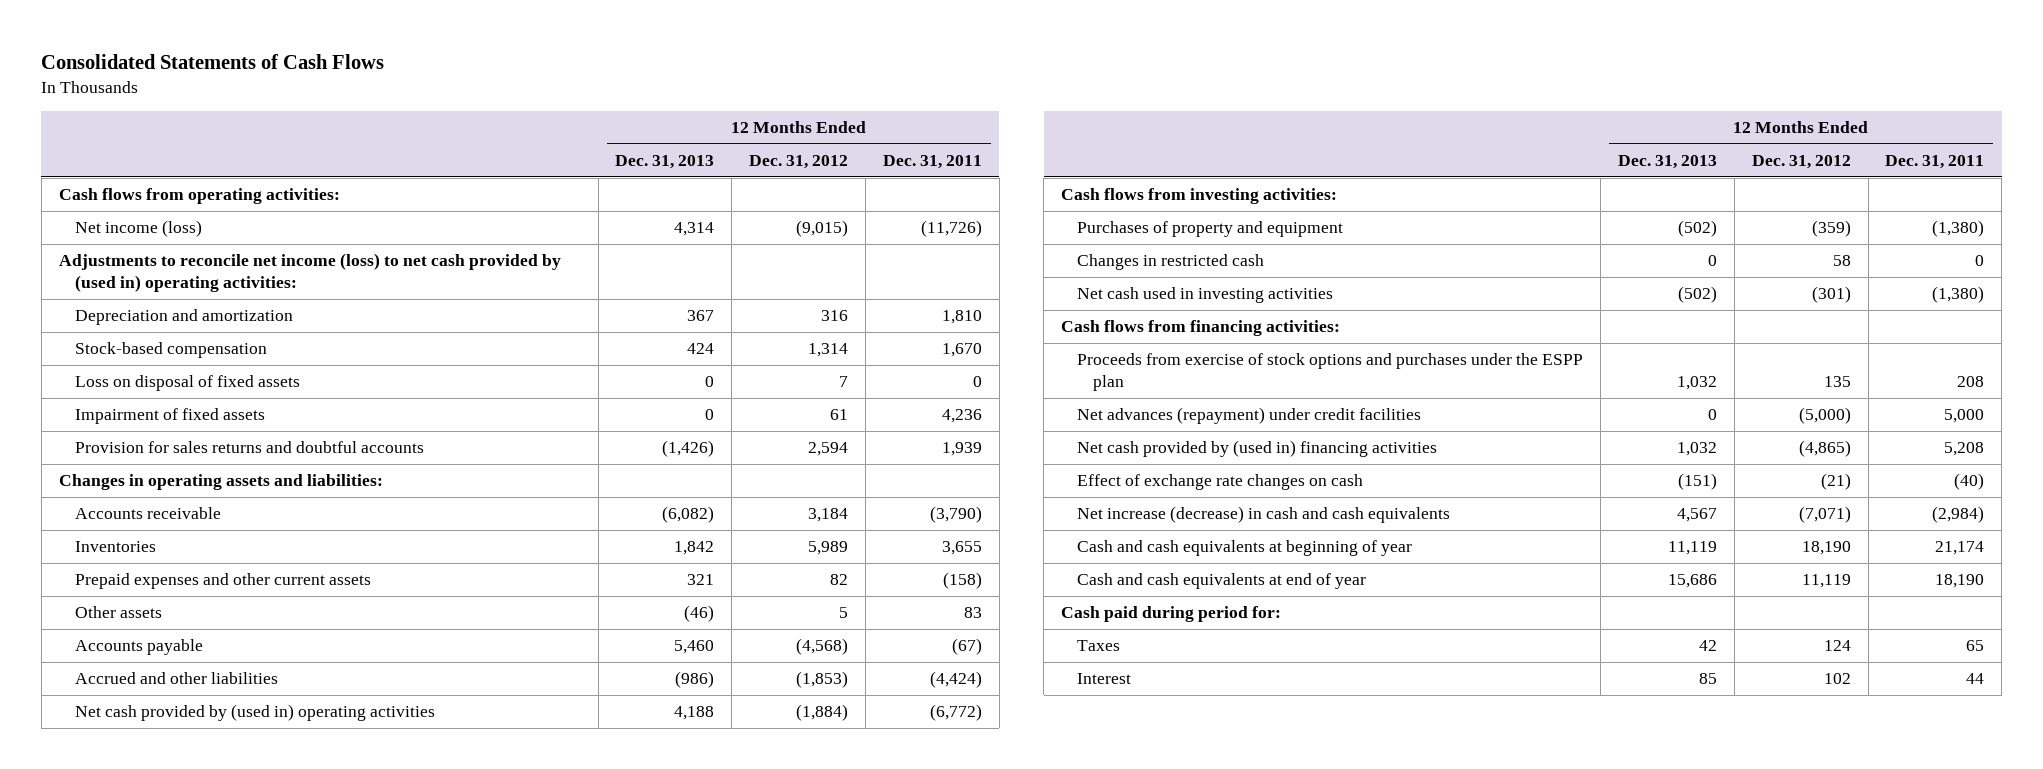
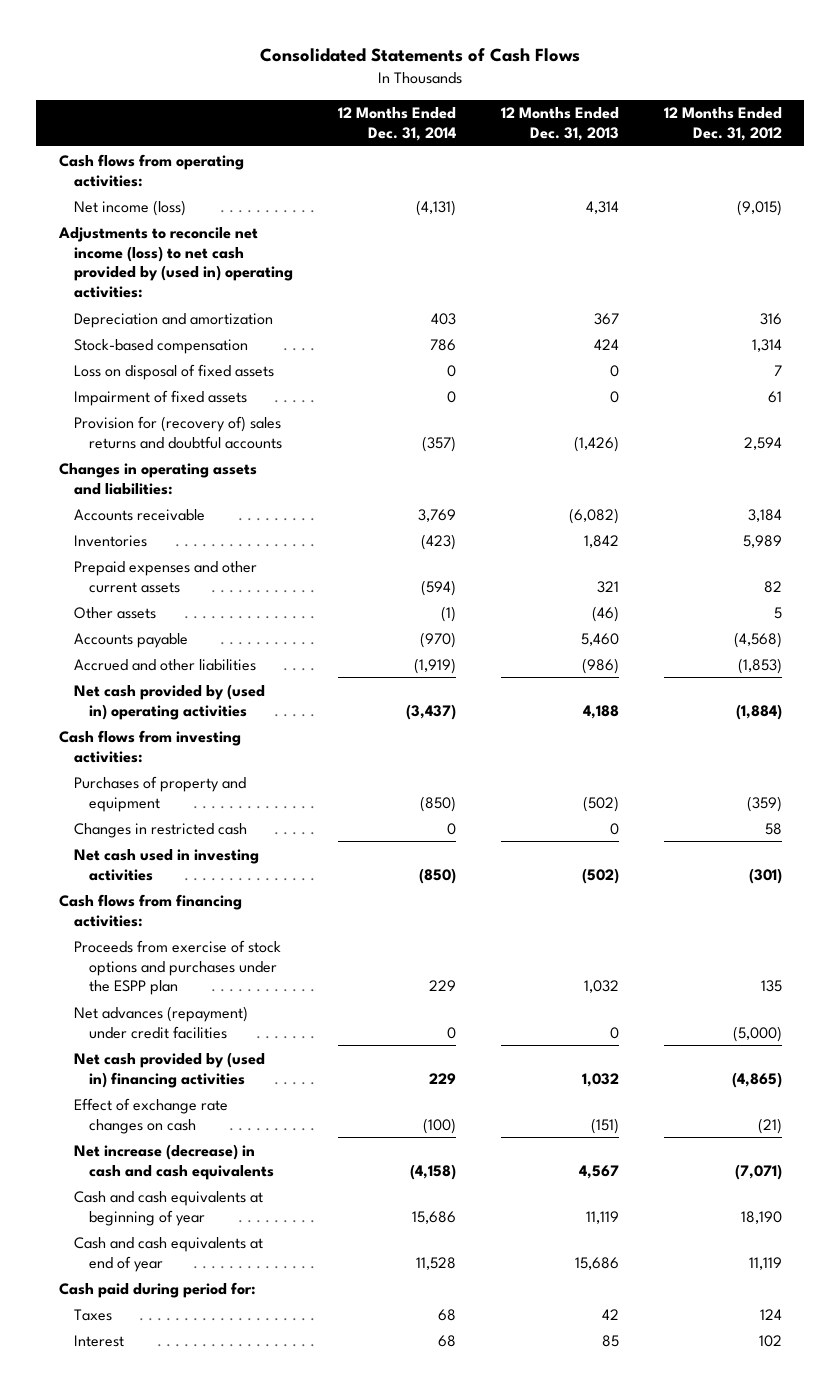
[882,154,982,169] Dec. 31, 2011 -> none
none -> [337,107,456,142] 12 Months Ended Dec. 31, 2014
[74,441,424,454] Provision for sales returns and doubtful accounts -> [73,415,282,449] Provision for (recovery of) sales returns and doubtful accounts

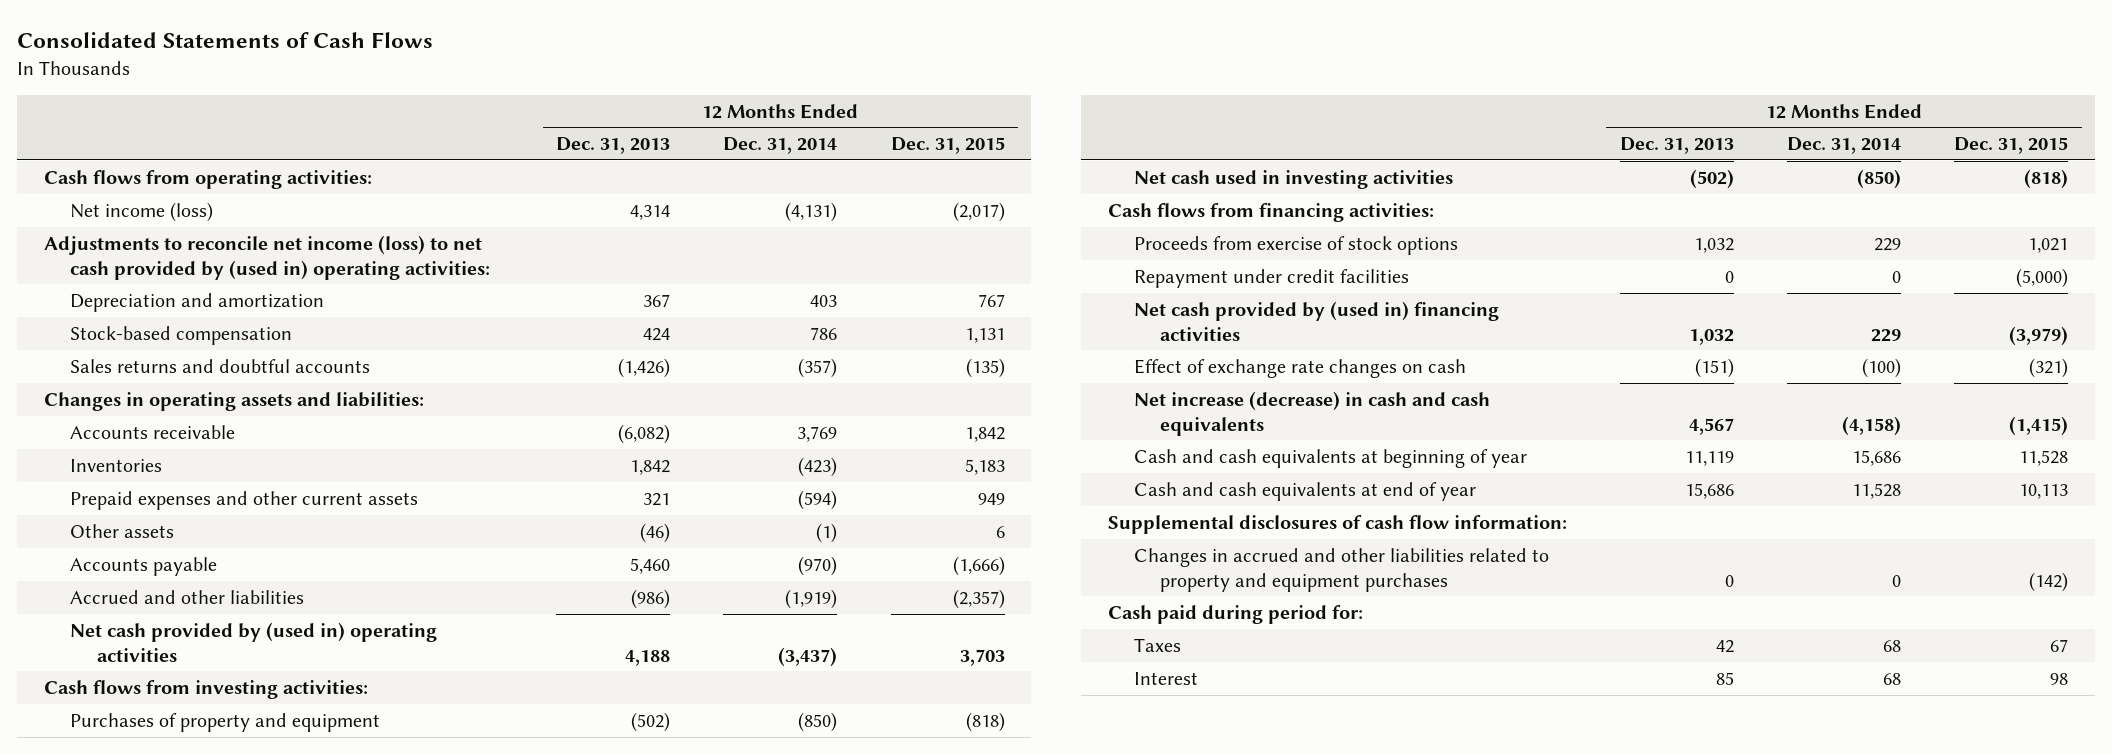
[663,107,782,142] 12 Months Ended Dec. 31, 2012 -> none
none -> [890,137,1005,155] Dec. 31, 2015
[73,363,274,380] Loss on disposal of fixed assets -> none
[73,389,247,406] Impairment of fixed assets -> none
[73,415,282,449] Provision for (recovery of) sales returns and doubtful accounts -> [70,358,371,373] Sales returns and doubtful accounts
[73,822,247,838] Changes in restricted cash -> none
[73,939,281,996] Proceeds from exercise of stock options and purchases under the ESPP plan -> [1133,235,1458,255] Proceeds from exercise of stock options
[73,1005,248,1039] Net advances (repayment) under credit facilities -> [1133,268,1409,288] Repayment under credit facilities
none -> [1107,514,1567,534] Supplemental disclosures of cash flow information:
none -> [1133,547,1549,592] Changes in accrued and other liabilities related to property and equipment purchases

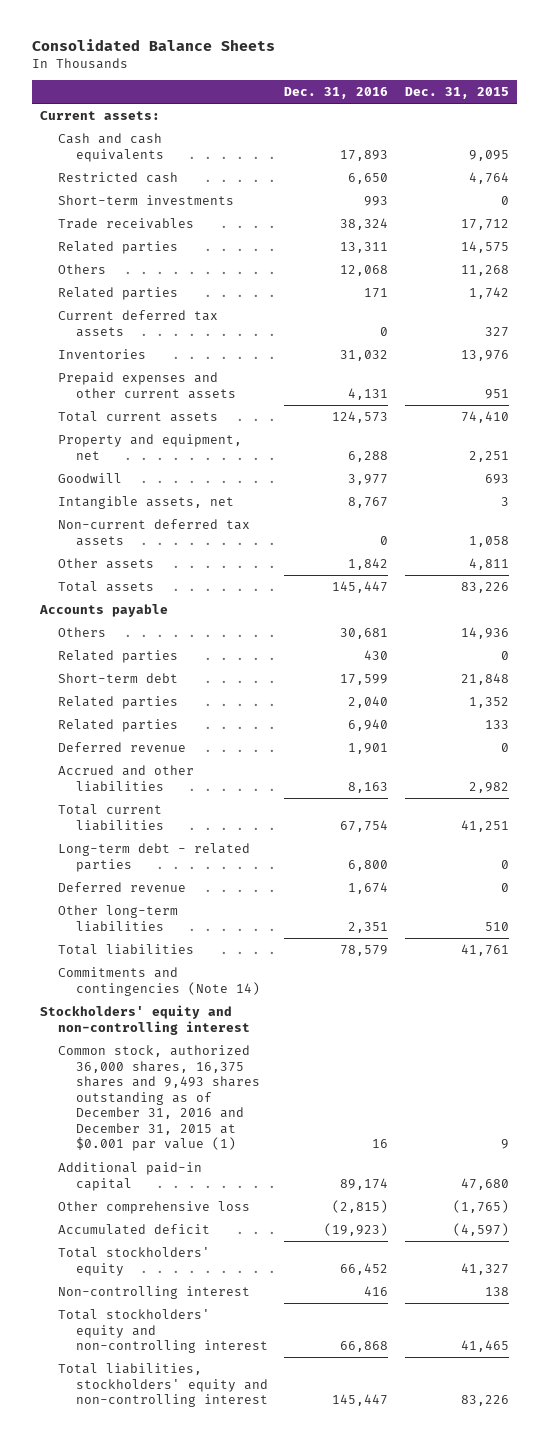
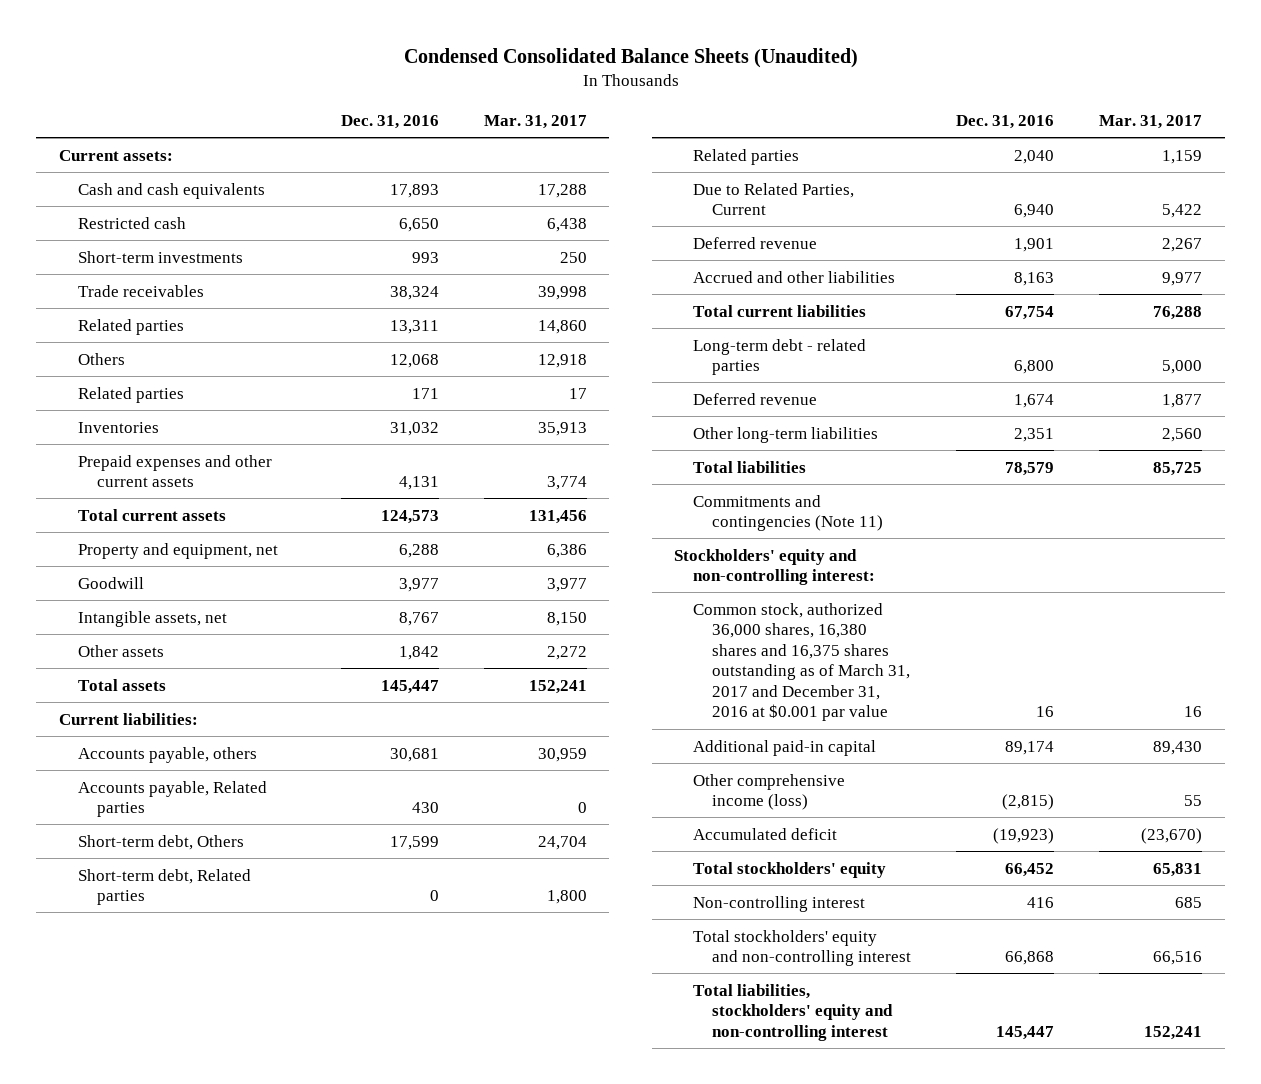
[31,38,275,51] Consolidated Balance Sheets -> [403,48,858,69] Condensed Consolidated Balance Sheets (Unaudited)
[405,87,510,100] Dec. 31, 2015 -> none
none -> [483,114,587,129] Mar. 31, 2017
[57,309,218,337] Current deferred tax assets -> none
[57,518,250,546] Non-current deferred tax assets -> none
[38,603,168,617] Accounts payable -> none
none -> [58,712,198,725] Current liabilities:
[57,626,106,637] Others -> [77,746,257,763] Accounts payable, others
[57,649,178,663] Related parties -> [77,780,267,818] Accounts payable, Related parties
[57,672,178,683] Short-term debt -> [77,834,244,850] Short-term debt, Others
none -> [77,868,251,906] Short-term debt, Related parties
[57,718,178,732] Related parties -> [693,182,855,216] Due to Related Parties, Current
[57,966,260,996] Commitments and contingencies (Note 14) -> [693,494,884,532] Commitments and contingencies (Note 11)
[39,1004,250,1035] Stockholders' equity and non-controlling interest -> [674,548,876,586] Stockholders' equity and non-controlling interest:
[57,1044,260,1152] Common stock, authorized 36,000 shares, 16,375 shares and 9,493 shares outstanding as of December 31, 2016 and December 31, 2015 at $0.001 par value (1) -> [693,602,911,722] Common stock, authorized 36,000 shares, 16,380 shares and 16,375 shares outstanding as of March 31, 2017 and December 31, 2016 at $0.001 par value
[57,1200,250,1214] Other comprehensive loss -> [693,773,846,811] Other comprehensive income (loss)

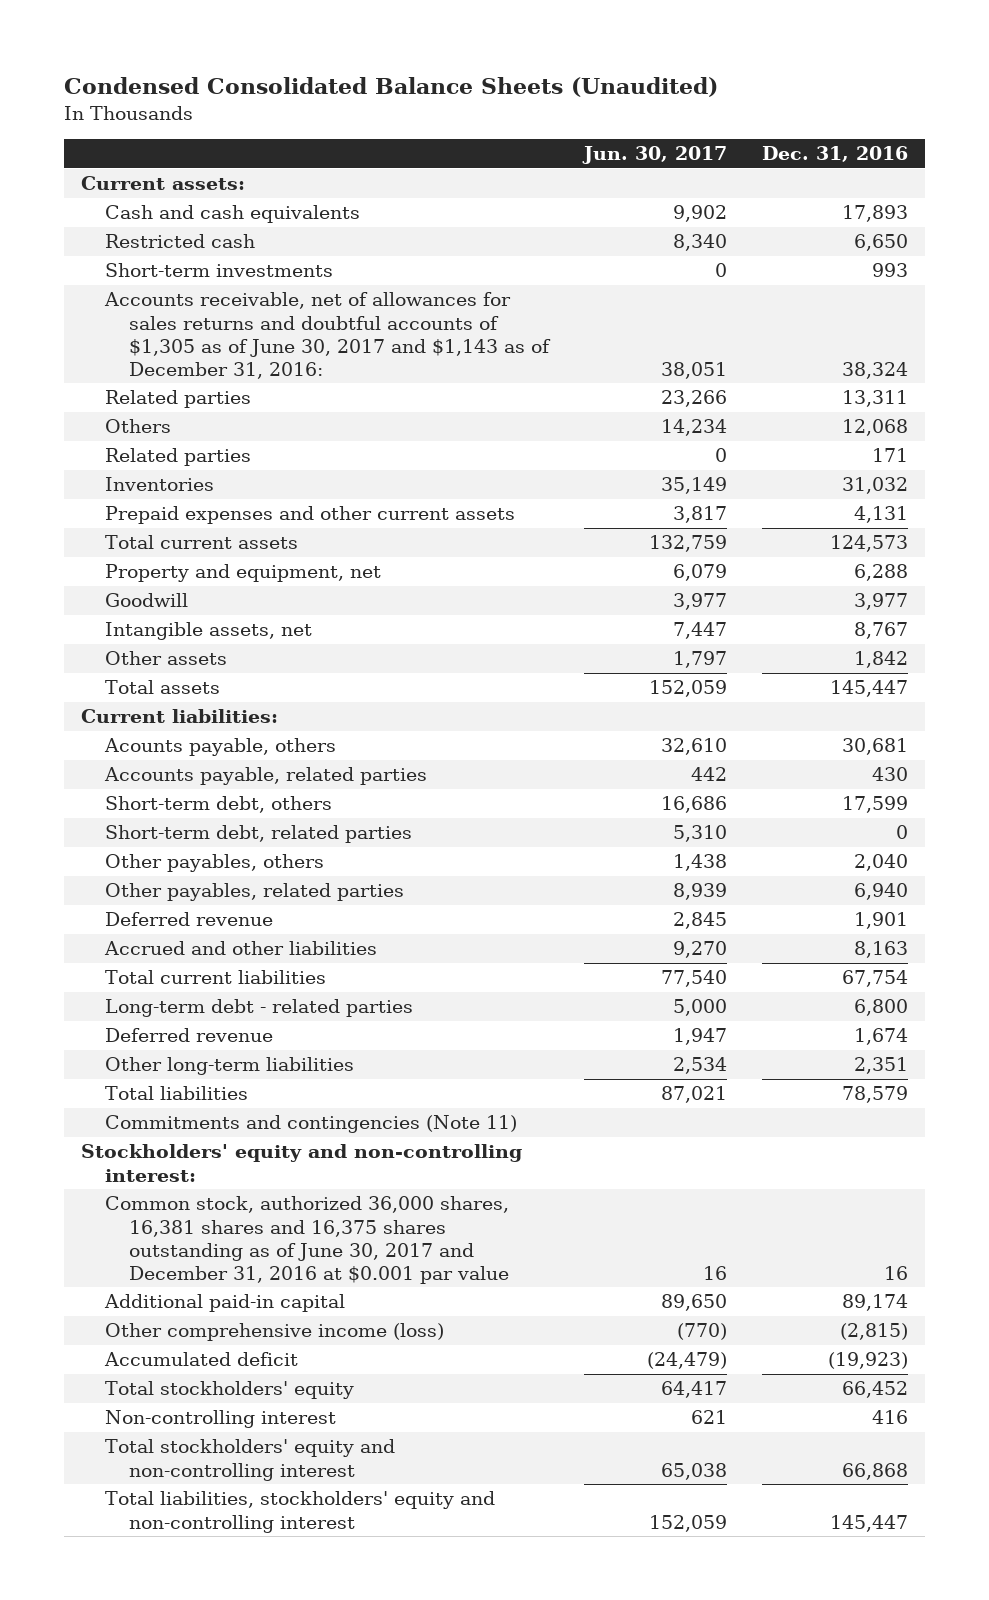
[483,114,587,129] Mar. 31, 2017 -> none
none -> [581,146,727,165] Jun. 30, 2017
[77,284,204,297] Trade receivables -> [104,292,551,379] Accounts receivable, net of allowances for sales returns and doubtful accounts of $1,305 as of June 30, 2017 and $1,143 as of December 31, 2016:
[77,746,257,763] Accounts payable, others -> [104,738,337,757] Acounts payable, others
[77,780,267,818] Accounts payable, Related parties -> [104,767,428,786] Accounts payable, related parties
[77,834,244,850] Short-term debt, Others -> [105,796,333,814] Short-term debt, others
[77,868,251,906] Short-term debt, Related parties -> [105,825,413,844] Short-term debt, related parties
[693,148,800,165] Related parties -> [105,854,325,873] Other payables, others
[693,182,855,216] Due to Related Parties, Current -> [105,883,405,902] Other payables, related parties
[693,602,911,722] Common stock, authorized 36,000 shares, 16,380 shares and 16,375 shares outstanding as of March 31, 2017 and December 31, 2016 at $0.001 par value -> [105,1196,510,1284] Common stock, authorized 36,000 shares, 16,381 shares and 16,375 shares outstanding as of June 30, 2017 and December 31, 2016 at $0.001 par value

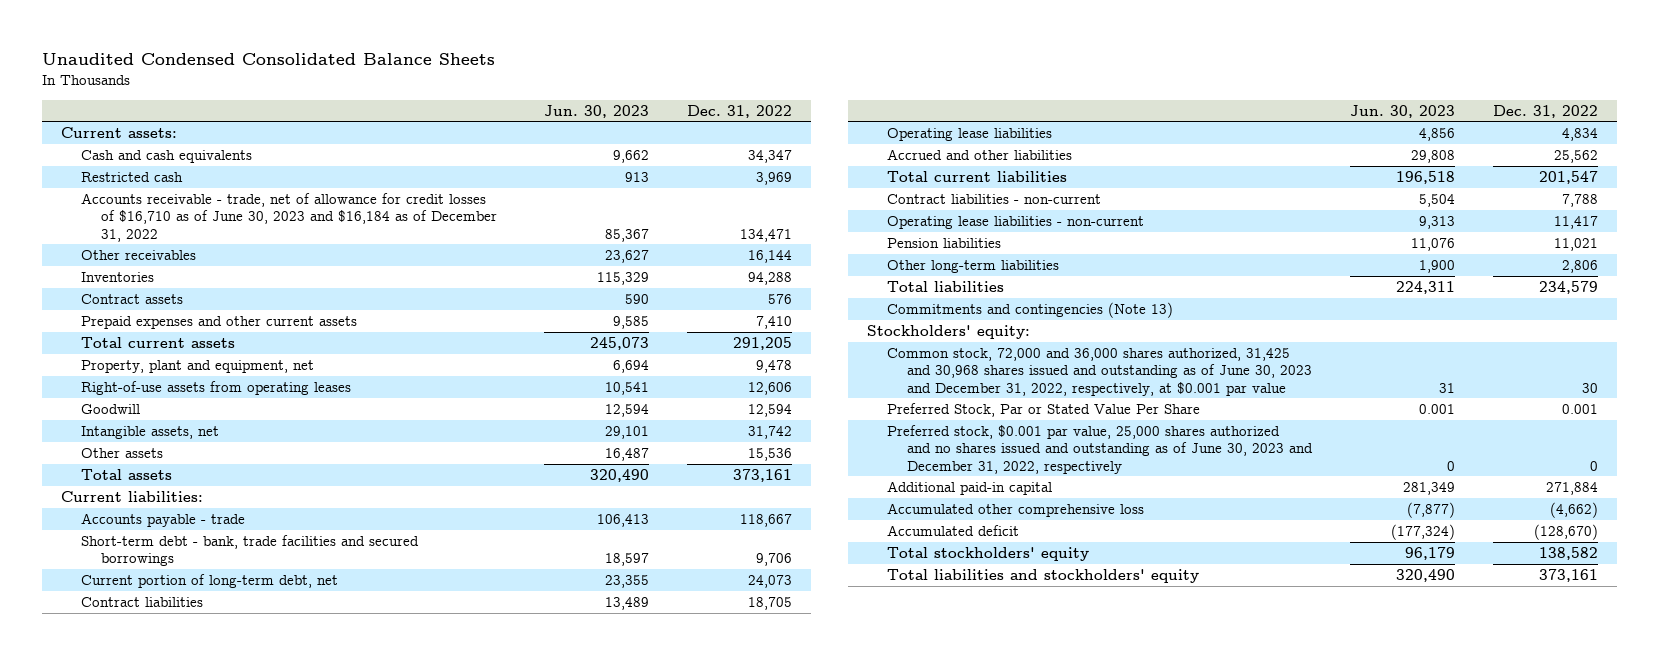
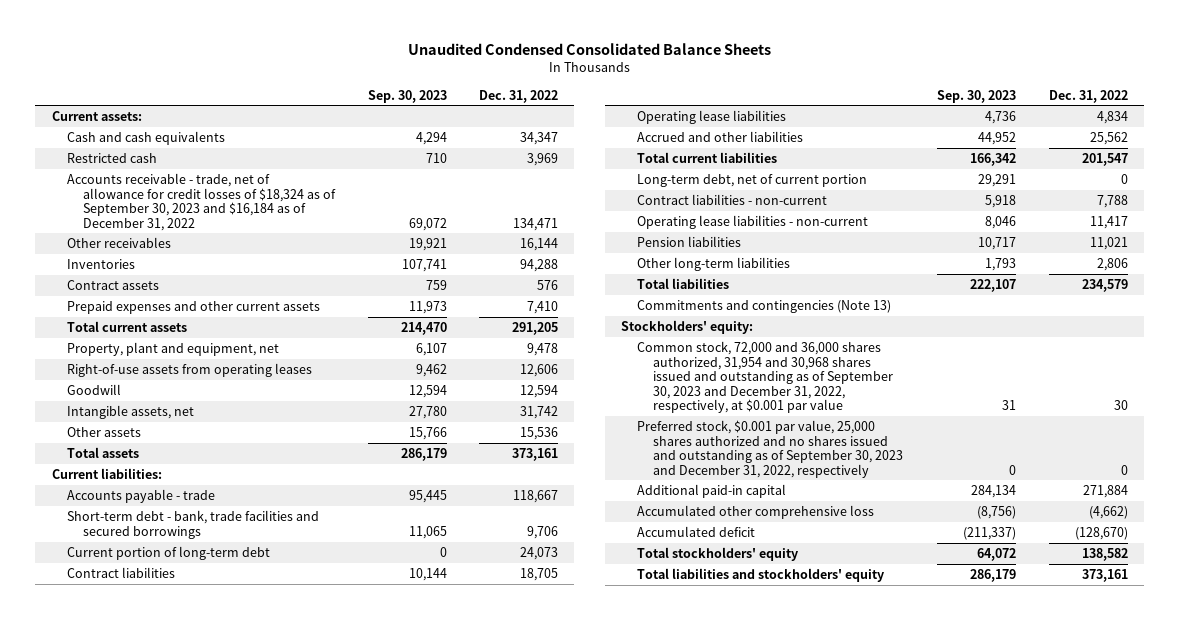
[544,104,650,118] Jun. 30, 2023 -> none
none -> [367,89,447,103] Sep. 30, 2023
[81,192,498,242] Accounts receivable - trade, net of allowance for credit losses of $16,710 as of June 30, 2023 and $16,184 as of December 31, 2022 -> [67,173,337,231] Accounts receivable - trade, net of allowance for credit losses of $18,324 as of September 30, 2023 and $16,184 as of December 31, 2022
[81,573,339,588] Current portion of long-term debt, net -> [67,546,271,561] Current portion of long-term debt
none -> [637,174,868,188] Long-term debt, net of current portion
[887,402,1201,417] Preferred Stock, Par or Stated Value Per Share -> none
[887,347,1313,396] Common stock, 72,000 and 36,000 shares authorized, 31,425 and 30,968 shares issued and outstanding as of June 30, 2023 and December 31, 2022, respectively, at $0.001 par value -> [637,341,894,413] Common stock, 72,000 and 36,000 shares authorized, 31,954 and 30,968 shares issued and outstanding as of September 30, 2023 and December 31, 2022, respectively, at $0.001 par value
[887,424,1314,474] Preferred stock, $0.001 par value, 25,000 shares authorized and no shares issued and outstanding as of June 30, 2023 and December 31, 2022, respectively -> [637,420,904,478] Preferred stock, $0.001 par value, 25,000 shares authorized and no shares issued and outstanding as of September 30, 2023 and December 31, 2022, respectively

